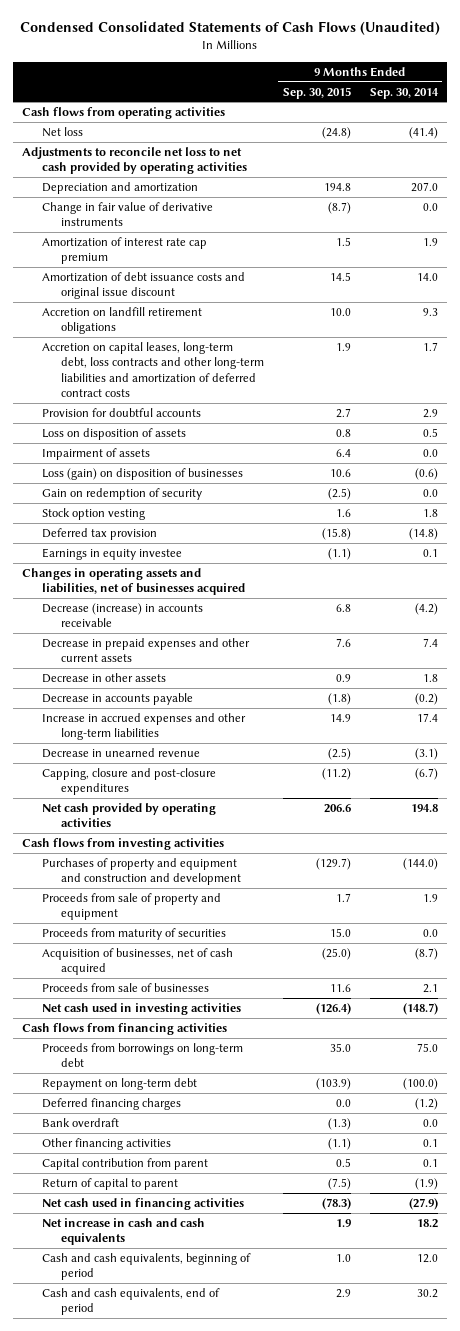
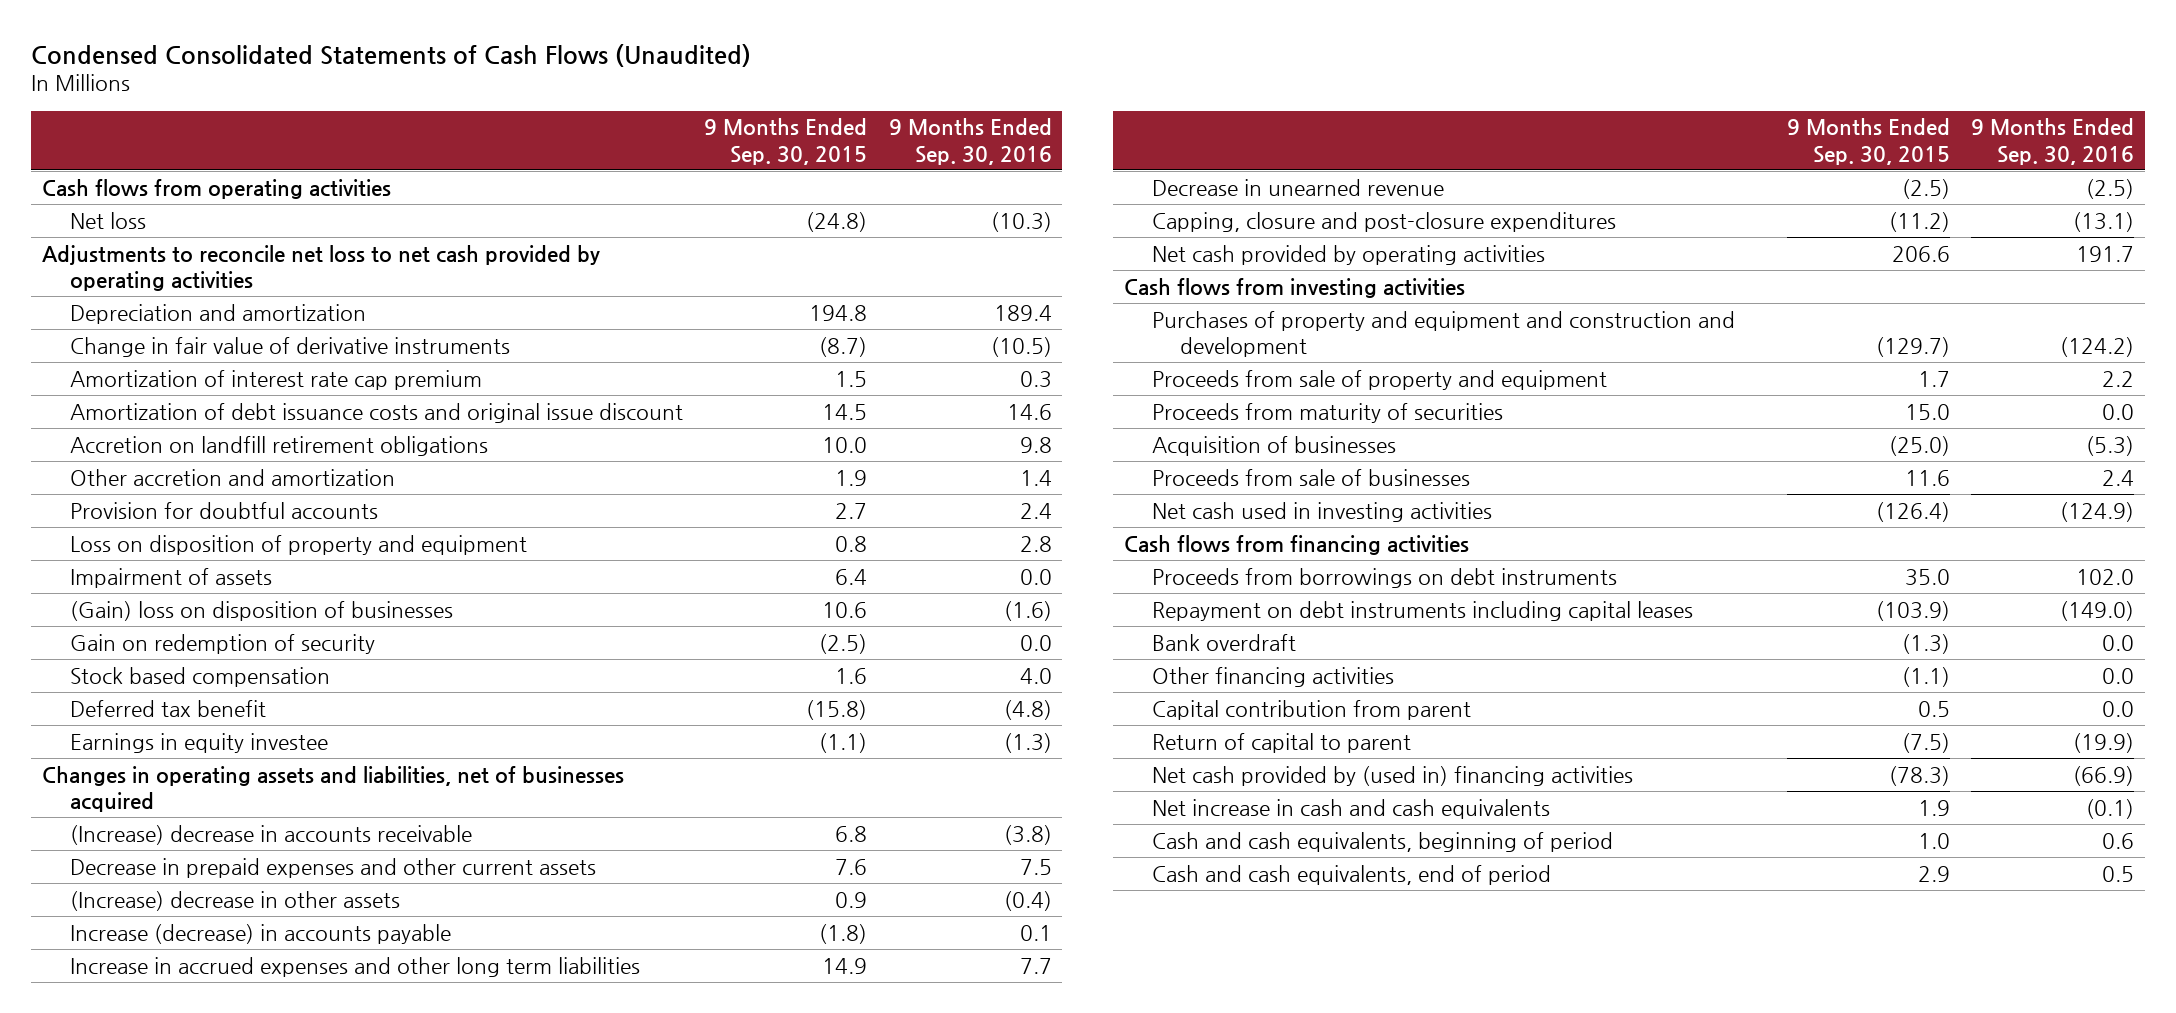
[369,87,439,99] Sep. 30, 2014 -> none
none -> [888,118,1052,165] 9 Months Ended Sep. 30, 2016
[41,341,265,398] Accretion on capital leases, long-term debt, loss contracts and other long-term liabilities and amortization of deferred contract costs -> none
none -> [69,468,395,486] Other accretion and amortization
[41,427,186,440] Loss on disposition of assets -> [69,534,527,555] Loss on disposition of property and equipment
[41,467,243,480] Loss (gain) on disposition of businesses -> [69,600,453,621] (Gain) loss on disposition of businesses
[41,507,145,520] Stock option vesting -> [69,666,330,687] Stock based compensation
[41,527,157,540] Deferred tax provision -> [69,699,266,717] Deferred tax benefit
[41,602,203,628] Decrease (increase) in accounts receivable -> [69,824,472,845] (Increase) decrease in accounts receivable
[41,672,166,683] Decrease in other assets -> [69,890,400,911] (Increase) decrease in other assets
[41,692,193,705] Decrease in accounts payable -> [69,923,451,944] Increase (decrease) in accounts payable
[41,712,246,741] Increase in accrued expenses and other long-term liabilities -> [69,956,640,977] Increase in accrued expenses and other long term liabilities
[41,947,233,976] Acquisition of businesses, net of cash acquired -> [1152,435,1397,456] Acquisition of businesses
[41,1097,181,1110] Deferred financing charges -> none
[41,1042,243,1068] Proceeds from borrowings on long-term debt -> [1152,567,1618,588] Proceeds from borrowings on debt instruments
[41,1077,197,1090] Repayment on long-term debt -> [1152,600,1694,621] Repayment on debt instruments including capital leases
[41,1197,244,1210] Net cash used in financing activities -> [1152,765,1634,786] Net cash provided by (used in) financing activities

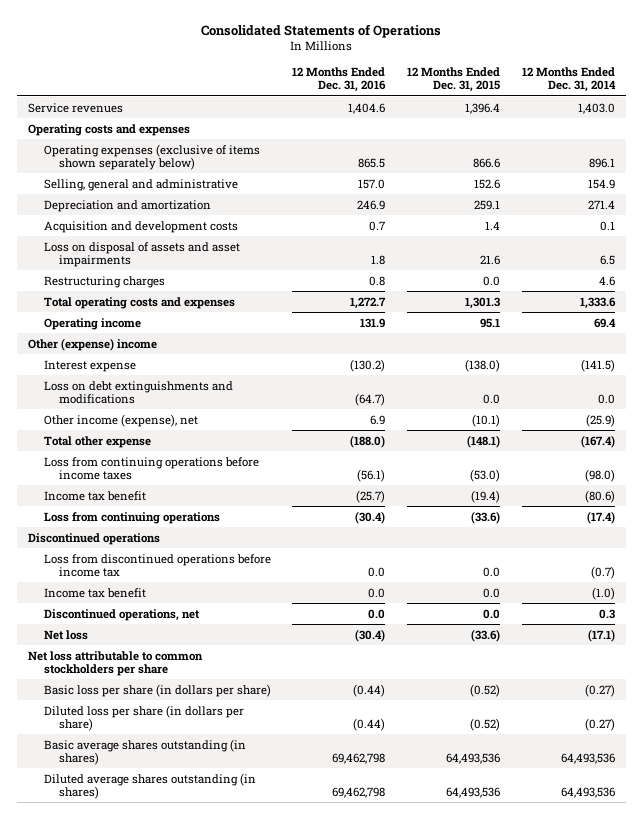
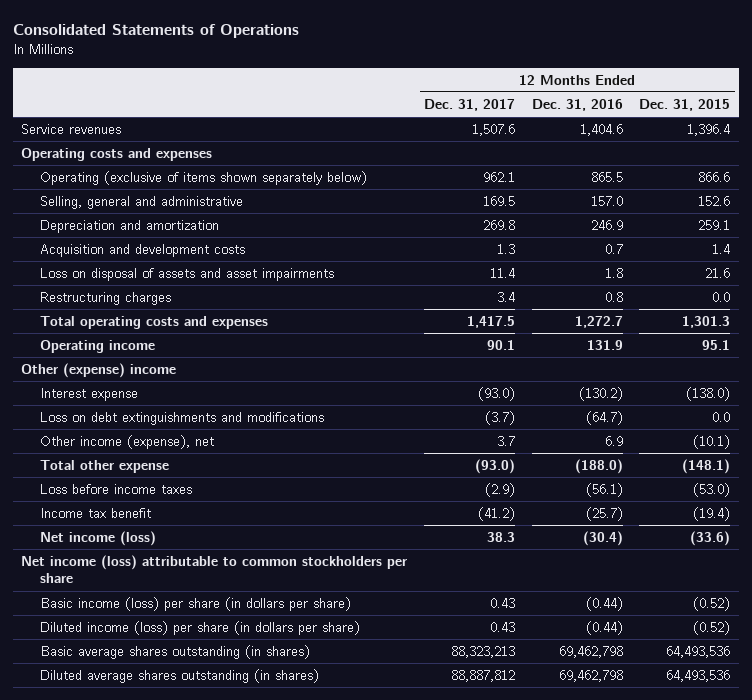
[521,67,616,93] 12 Months Ended Dec. 31, 2014 -> none
none -> [423,98,515,111] Dec. 31, 2017
[43,143,260,170] Operating expenses (exclusive of items shown separately below) -> [40,170,368,185] Operating (exclusive of items shown separately below)
[43,456,259,480] Loss from continuing operations before income taxes -> [40,483,193,494] Loss before income taxes
[43,511,220,524] Loss from continuing operations -> none
[27,532,160,545] Discontinued operations -> none
[43,553,271,577] Loss from discontinued operations before income tax -> none
[43,587,146,598] Income tax benefit -> none
[43,608,200,621] Discontinued operations, net -> none
[43,629,88,640] Net loss -> [40,530,157,546] Net income (loss)
[27,650,203,676] Net loss attributable to common stockholders per share -> [21,554,408,584] Net income (loss) attributable to common stockholders per share
[43,683,271,697] Basic loss per share (in dollars per share) -> [40,596,352,611] Basic income (loss) per share (in dollars per share)
[43,704,244,731] Diluted loss per share (in dollars per share) -> [40,620,361,635] Diluted income (loss) per share (in dollars per share)

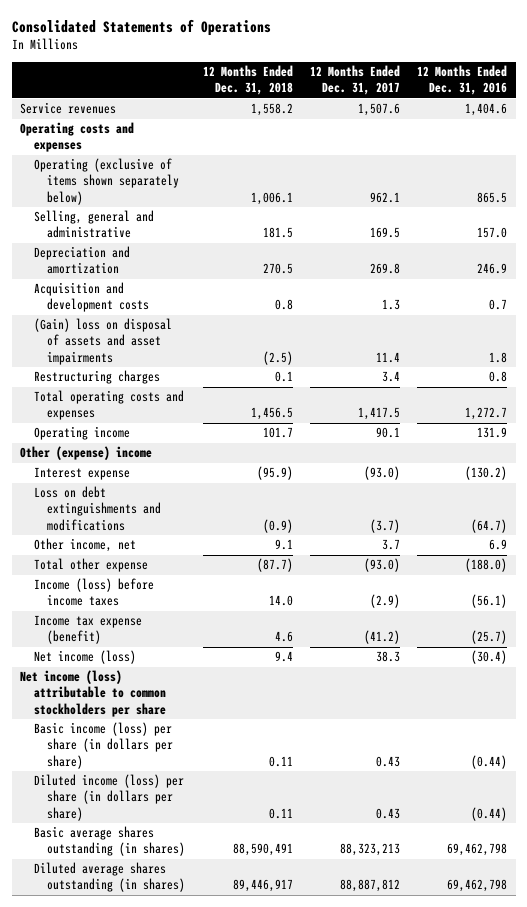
[639,98,731,111] Dec. 31, 2015 -> none
none -> [202,65,293,96] 12 Months Ended Dec. 31, 2018
[40,267,335,281] Loss on disposal of assets and asset impairments -> [33,318,172,365] (Gain) loss on disposal of assets and asset impairments
[40,434,215,449] Other income (expense), net -> [33,538,136,553] Other income, net
[40,483,193,494] Loss before income taxes -> [33,578,154,607] Income (loss) before income taxes
[40,507,152,518] Income tax benefit -> [33,615,142,645] Income tax expense (benefit)

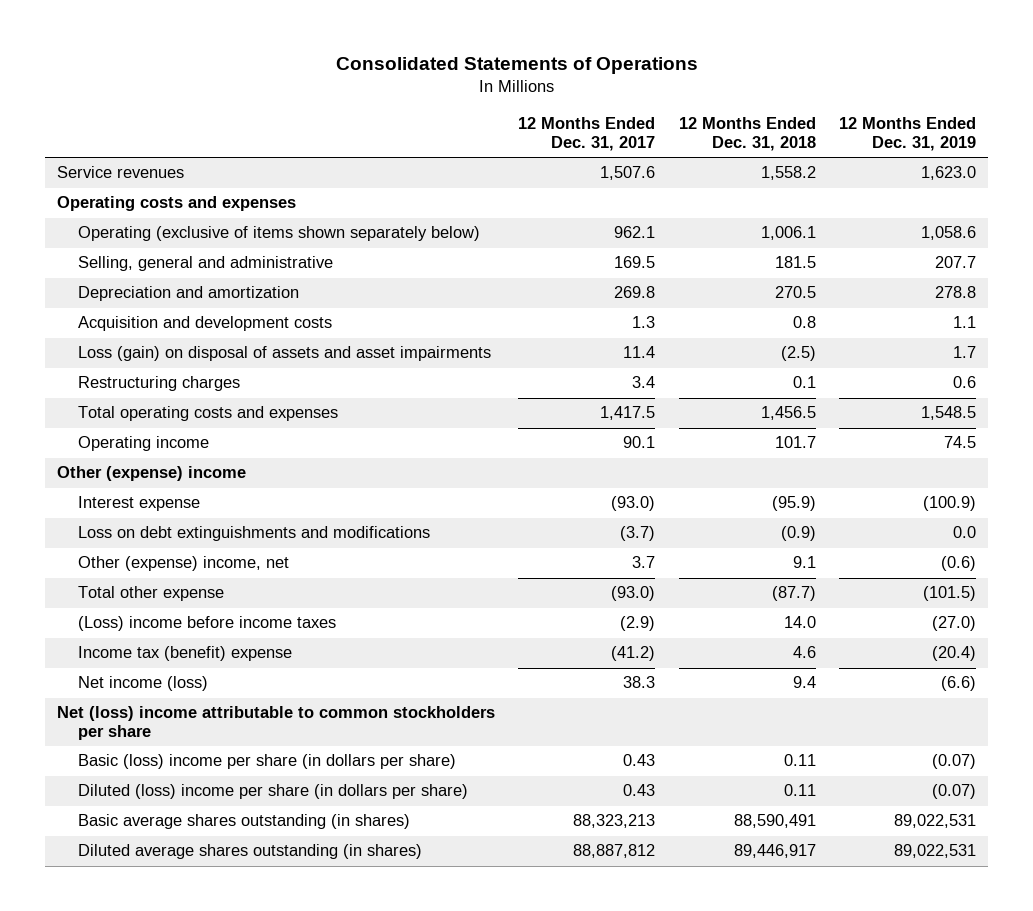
[416,65,507,96] 12 Months Ended Dec. 31, 2016 -> none
none -> [839,117,977,152] 12 Months Ended Dec. 31, 2019
[33,318,172,365] (Gain) loss on disposal of assets and asset impairments -> [78,346,492,362] Loss (gain) on disposal of assets and asset impairments
[33,538,136,553] Other income, net -> [78,556,290,572] Other (expense) income, net
[33,578,154,607] Income (loss) before income taxes -> [78,616,337,632] (Loss) income before income taxes
[33,615,142,645] Income tax expense (benefit) -> [78,646,293,662] Income tax (benefit) expense
[20,670,166,717] Net income (loss) attributable to common stockholders per share -> [56,706,495,741] Net (loss) income attributable to common stockholders per share
[33,722,174,769] Basic income (loss) per share (in dollars per share) -> [78,754,457,770] Basic (loss) income per share (in dollars per share)
[33,774,184,821] Diluted income (loss) per share (in dollars per share) -> [78,784,469,800] Diluted (loss) income per share (in dollars per share)

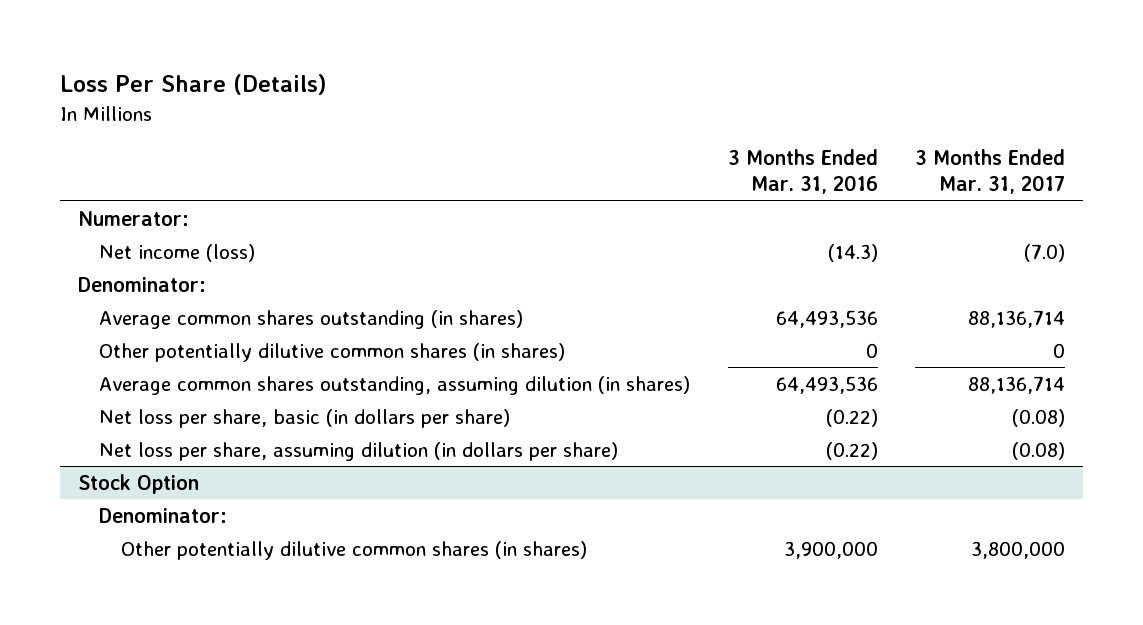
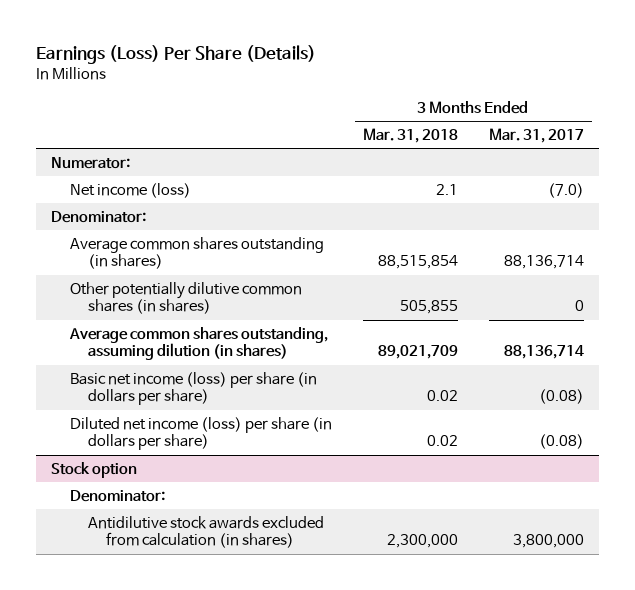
[59,74,327,96] Loss Per Share (Details) -> [35,44,316,64] Earnings (Loss) Per Share (Details)
[727,149,878,195] 3 Months Ended Mar. 31, 2016 -> none
none -> [362,128,458,144] Mar. 31, 2018
[99,408,511,428] Net loss per share, basic (in dollars per share) -> [69,372,317,406] Basic net income (loss) per share (in dollars per share)
[99,441,619,461] Net loss per share, assuming dilution (in dollars per share) -> [69,417,332,451] Diluted net income (loss) per share (in dollars per share)
[78,473,200,494] Stock Option -> [51,462,138,479] Stock option
[120,540,587,560] Other potentially dilutive common shares (in shares) -> [87,516,324,549] Antidilutive stock awards excluded from calculation (in shares)

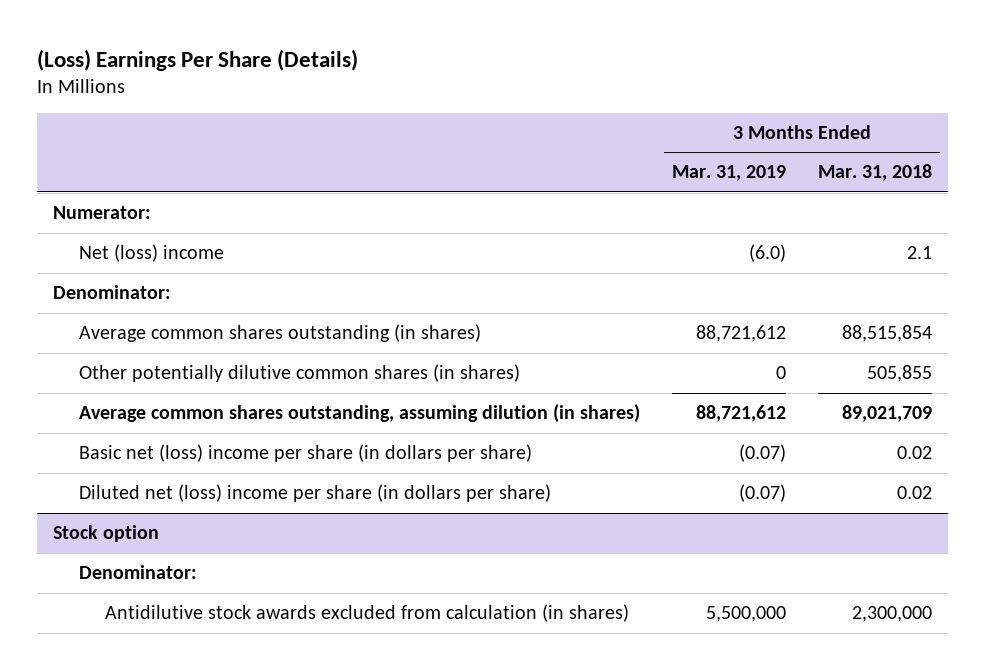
[35,44,316,64] Earnings (Loss) Per Share (Details) -> [36,49,358,72] (Loss) Earnings Per Share (Details)
[488,128,584,144] Mar. 31, 2017 -> none
none -> [672,165,787,182] Mar. 31, 2019
[69,183,191,199] Net income (loss) -> [78,244,224,263] Net (loss) income
[69,372,317,406] Basic net income (loss) per share (in dollars per share) -> [78,444,532,463] Basic net (loss) income per share (in dollars per share)
[69,417,332,451] Diluted net income (loss) per share (in dollars per share) -> [78,484,551,503] Diluted net (loss) income per share (in dollars per share)

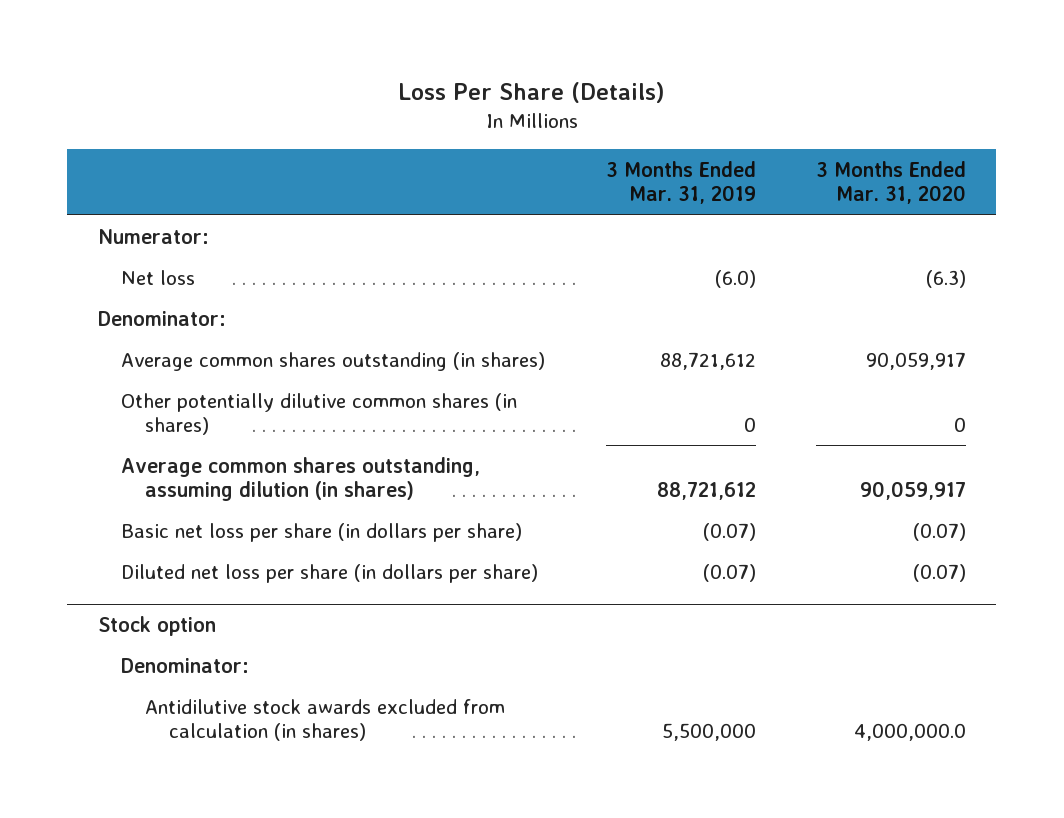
[36,49,358,72] (Loss) Earnings Per Share (Details) -> [397,81,665,103] Loss Per Share (Details)
[818,164,933,182] Mar. 31, 2018 -> none
none -> [816,160,967,205] 3 Months Ended Mar. 31, 2020
[78,244,224,263] Net (loss) income -> [121,269,196,285] Net loss
[78,444,532,463] Basic net (loss) income per share (in dollars per share) -> [121,522,523,542] Basic net loss per share (in dollars per share)
[78,484,551,503] Diluted net (loss) income per share (in dollars per share) -> [121,563,539,583] Diluted net loss per share (in dollars per share)

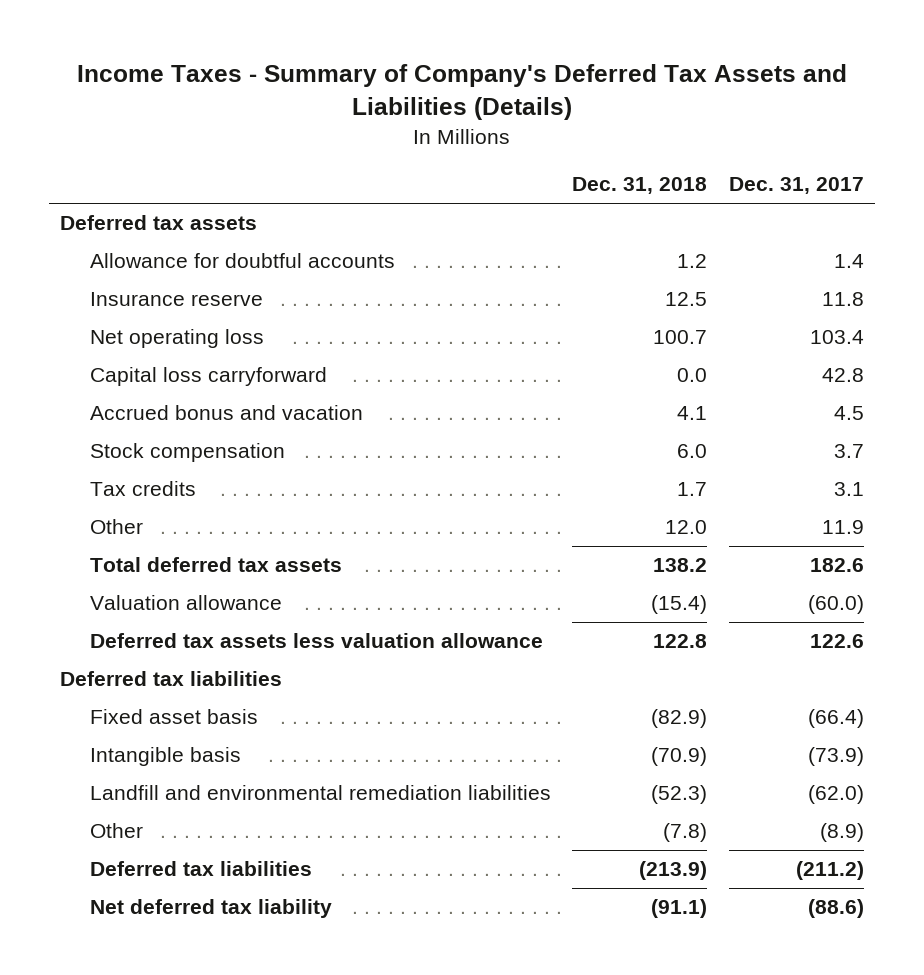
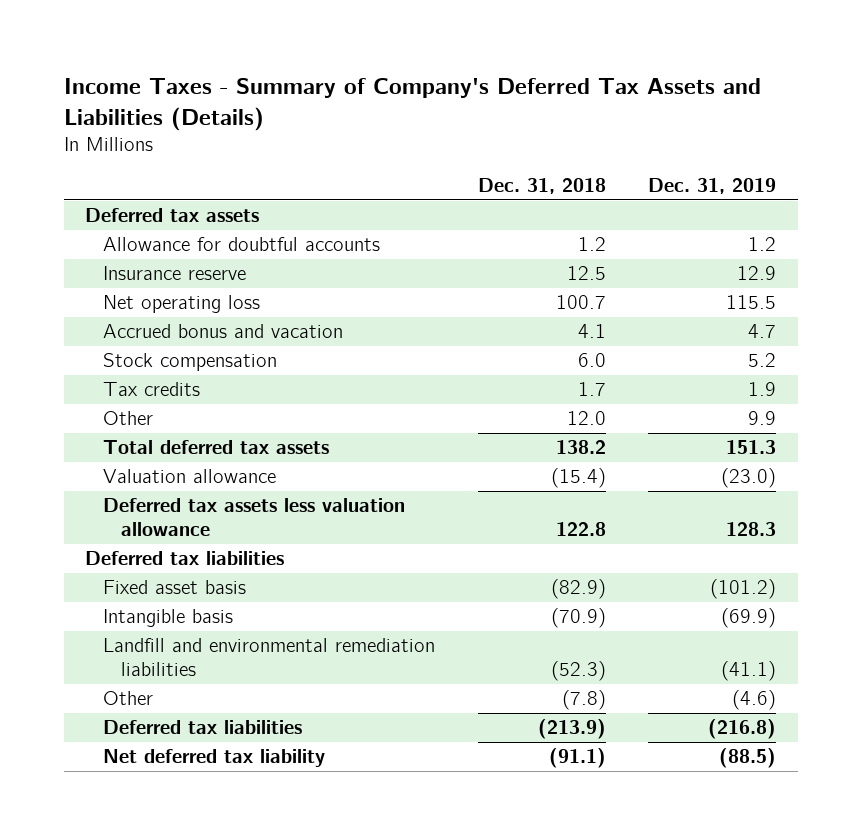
[729,177,865,195] Dec. 31, 2017 -> none
none -> [648,177,777,194] Dec. 31, 2019
[89,367,327,387] Capital loss carryforward -> none

